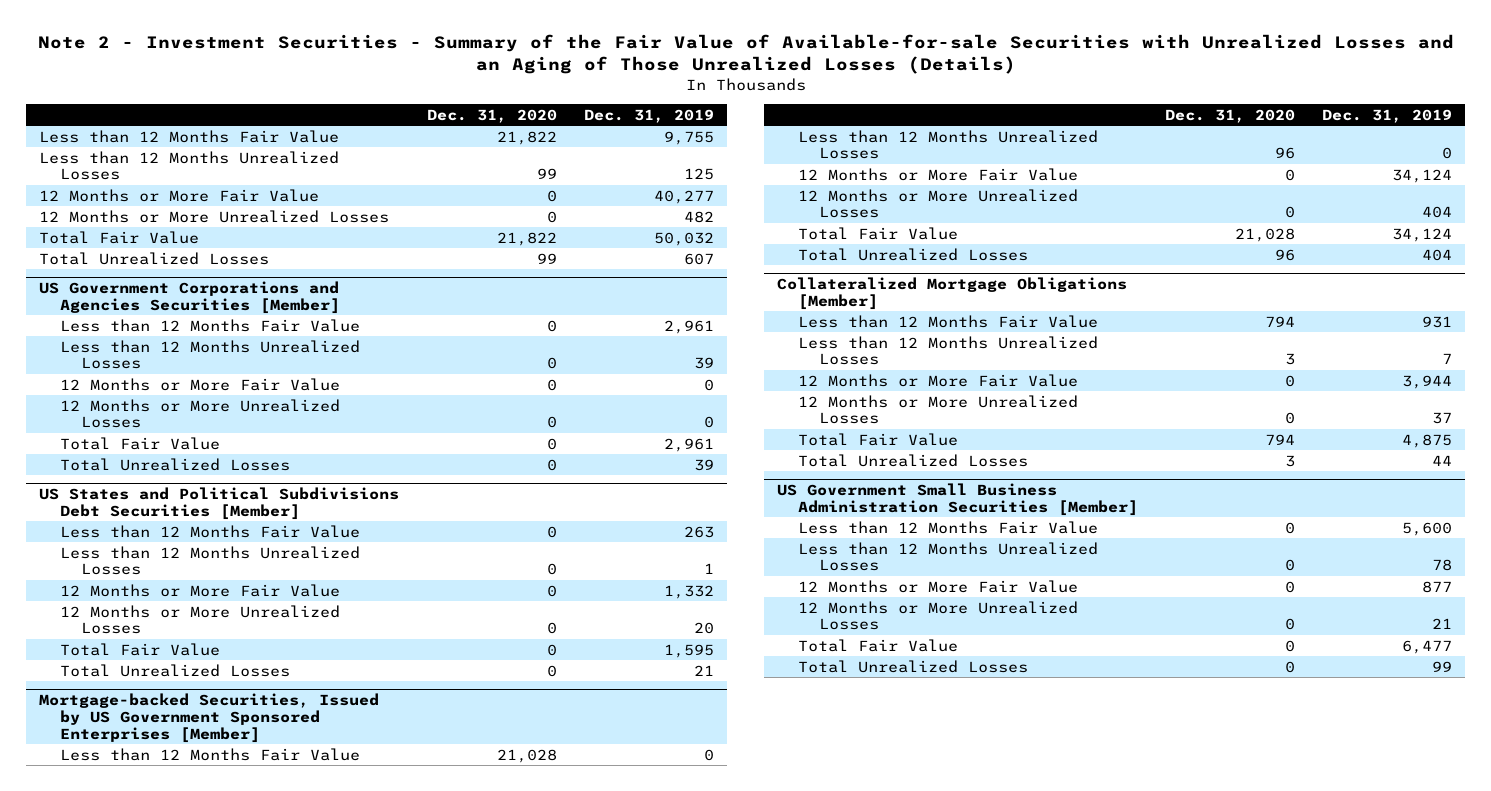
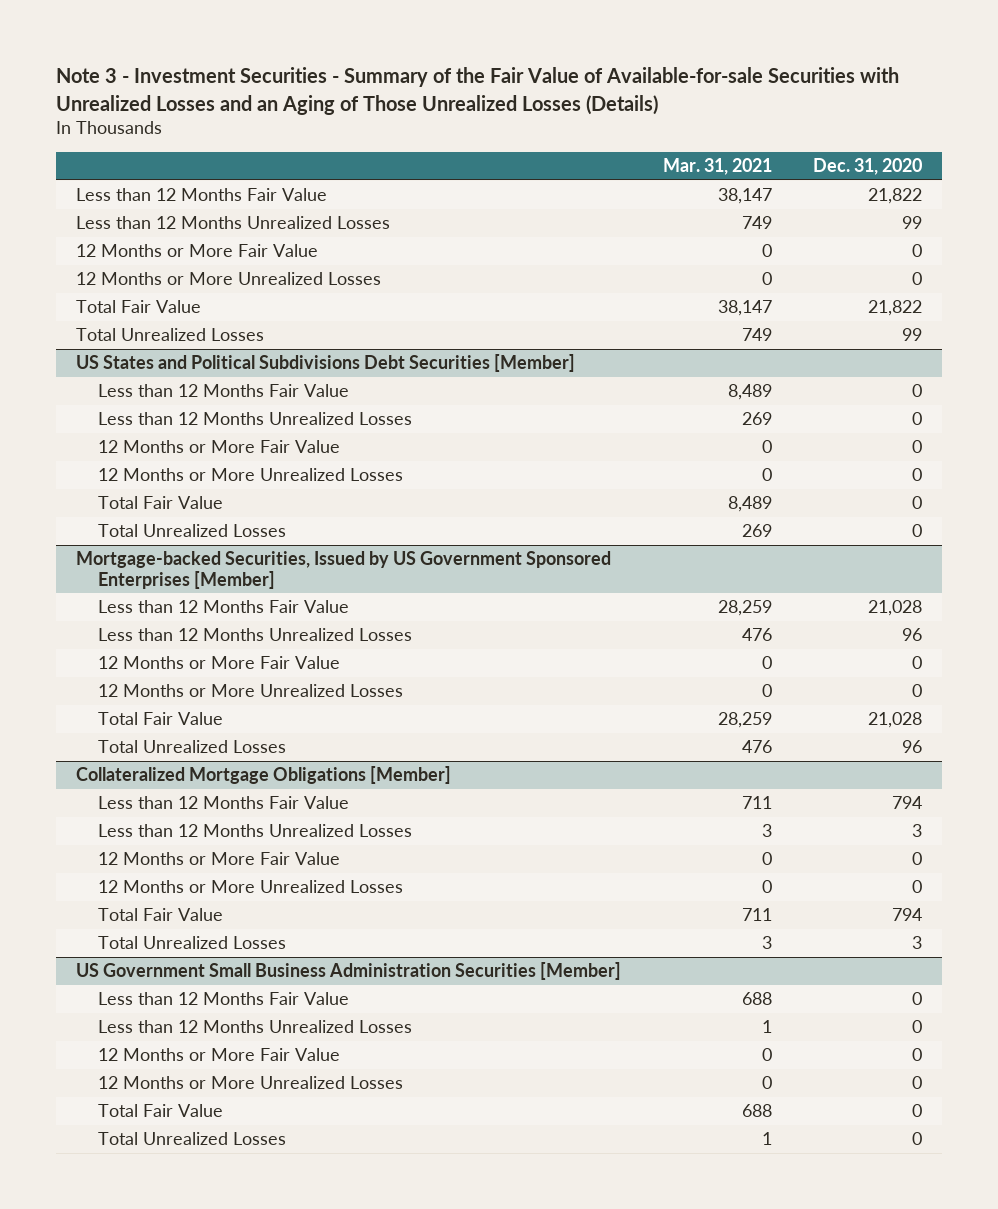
[37,33,1454,75] Note 2 - Investment Securities - Summary of the Fair Value of Available-for-sale Securities with Unrealized Losses and an Aging of Those Unrealized Losses (Details) -> [55,67,899,115] Note 3 - Investment Securities - Summary of the Fair Value of Available-for-sale Securities with Unrealized Losses and an Aging of Those Unrealized Losses (Details)
[583,108,714,123] Dec. 31, 2019 -> none
none -> [662,158,772,176] Mar. 31, 2021
[39,280,341,314] US Government Corporations and Agencies Securities [Member] -> none
[60,318,361,332] Less than 12 Months Fair Value -> none
[60,339,361,370] Less than 12 Months Unrealized Losses -> none
[60,377,341,391] 12 Months or More Fair Value -> none
[60,398,341,429] 12 Months or More Unrealized Losses -> none
[60,436,221,450] Total Fair Value -> none
[60,457,291,471] Total Unrealized Losses -> none

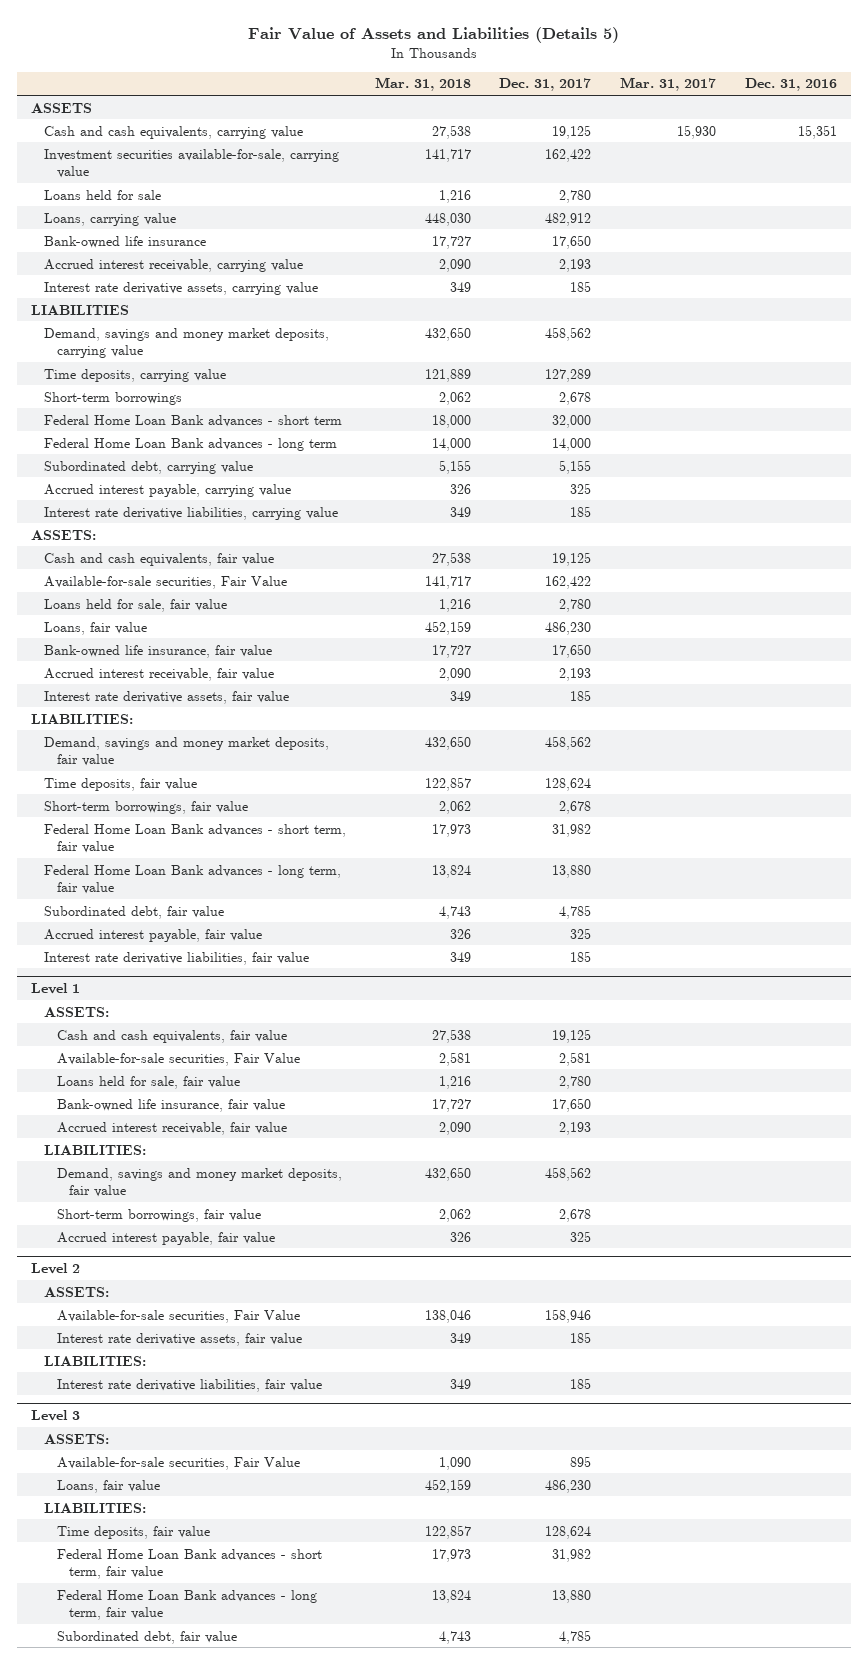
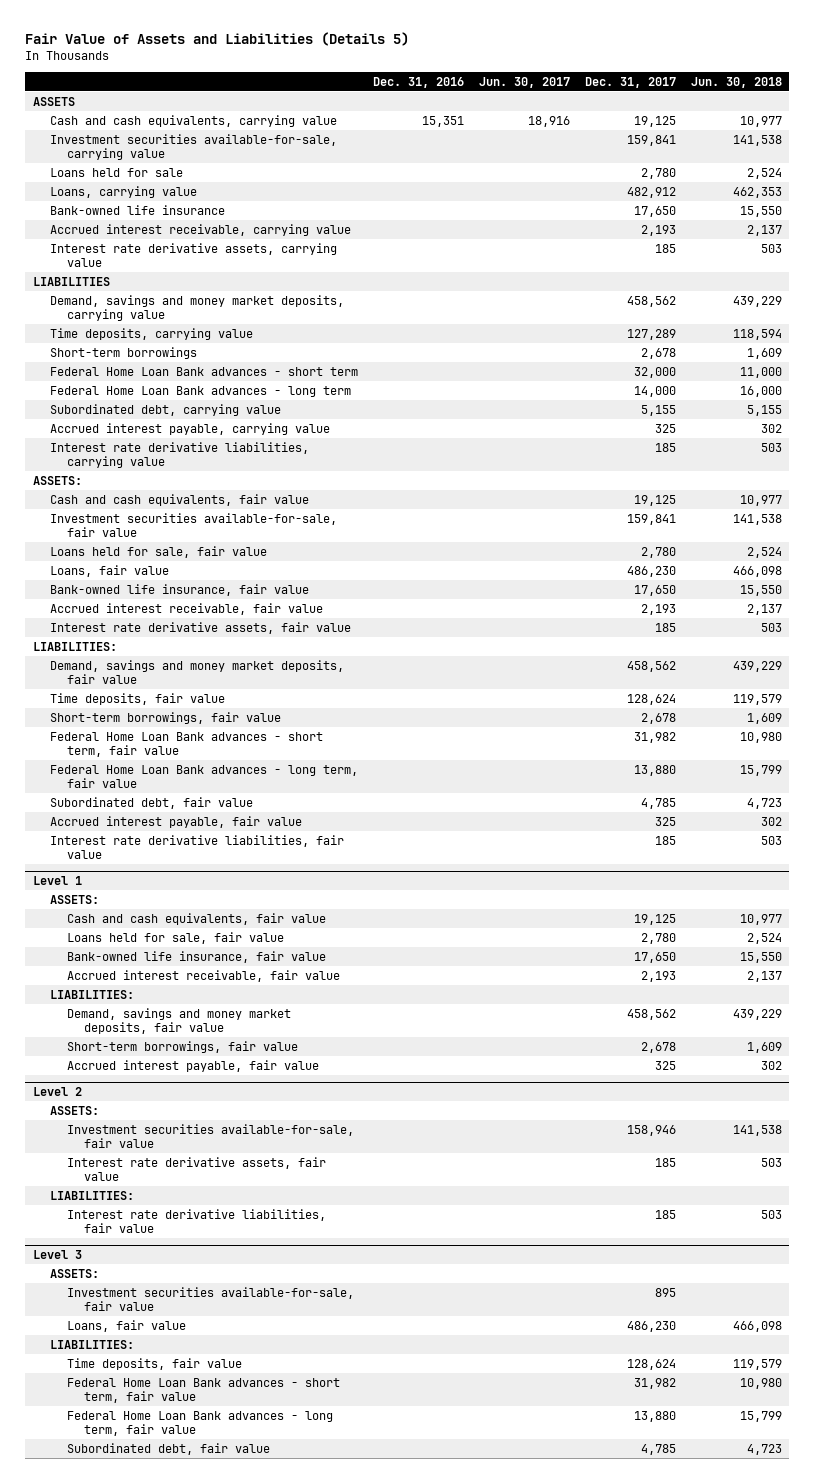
[374,77,471,92] Mar. 31, 2018 -> none
[619,77,716,92] Mar. 31, 2017 -> none
none -> [478,76,570,88] Jun. 30, 2017
none -> [690,76,782,88] Jun. 30, 2018
[545,148,592,162] 162,422 -> [626,134,676,146] 159,841
[43,575,287,589] Available-for-sale securities, Fair Value -> [49,512,337,538] Investment securities available-for-sale, fair value
[545,575,592,589] 162,422 -> [626,513,676,525] 159,841
[56,1052,300,1066] Available-for-sale securities, Fair Value -> none
[56,1309,300,1323] Available-for-sale securities, Fair Value -> [66,1123,354,1149] Investment securities available-for-sale, fair value
[56,1456,300,1470] Available-for-sale securities, Fair Value -> [66,1286,354,1312] Investment securities available-for-sale, fair value

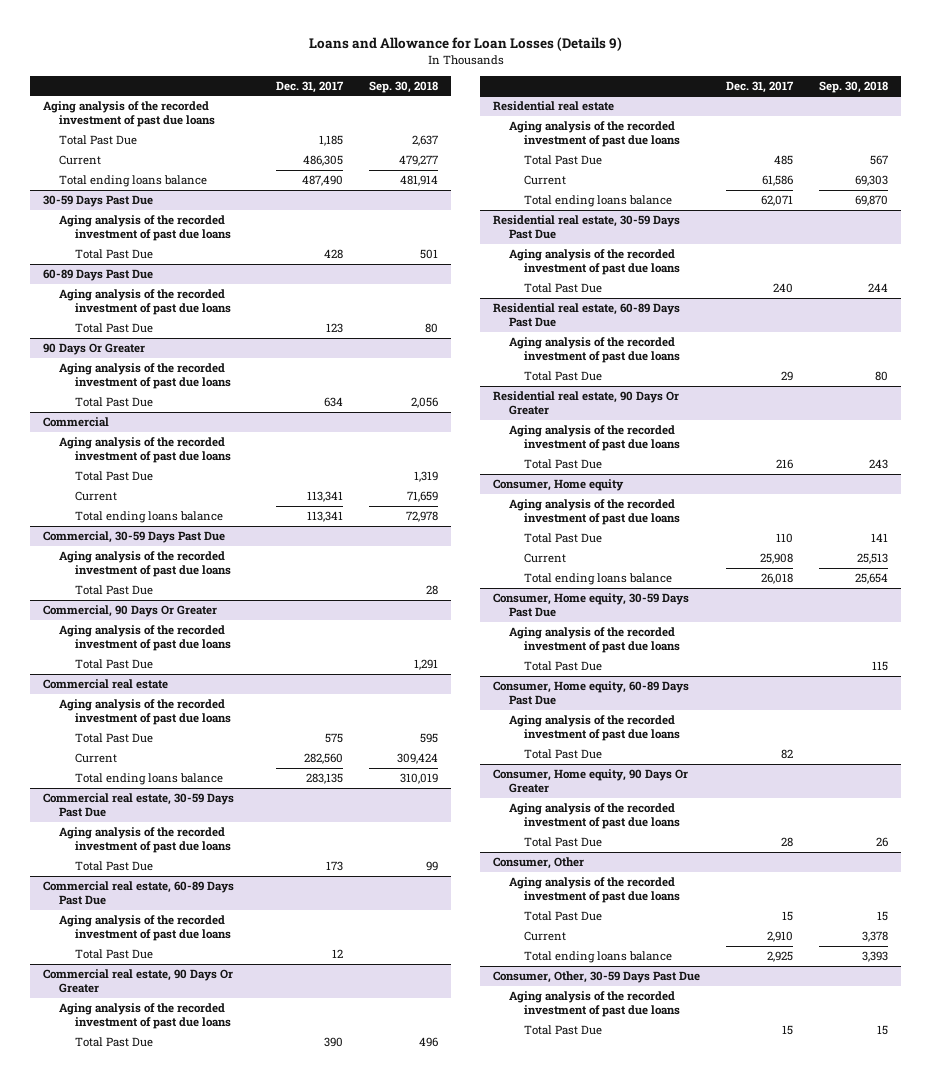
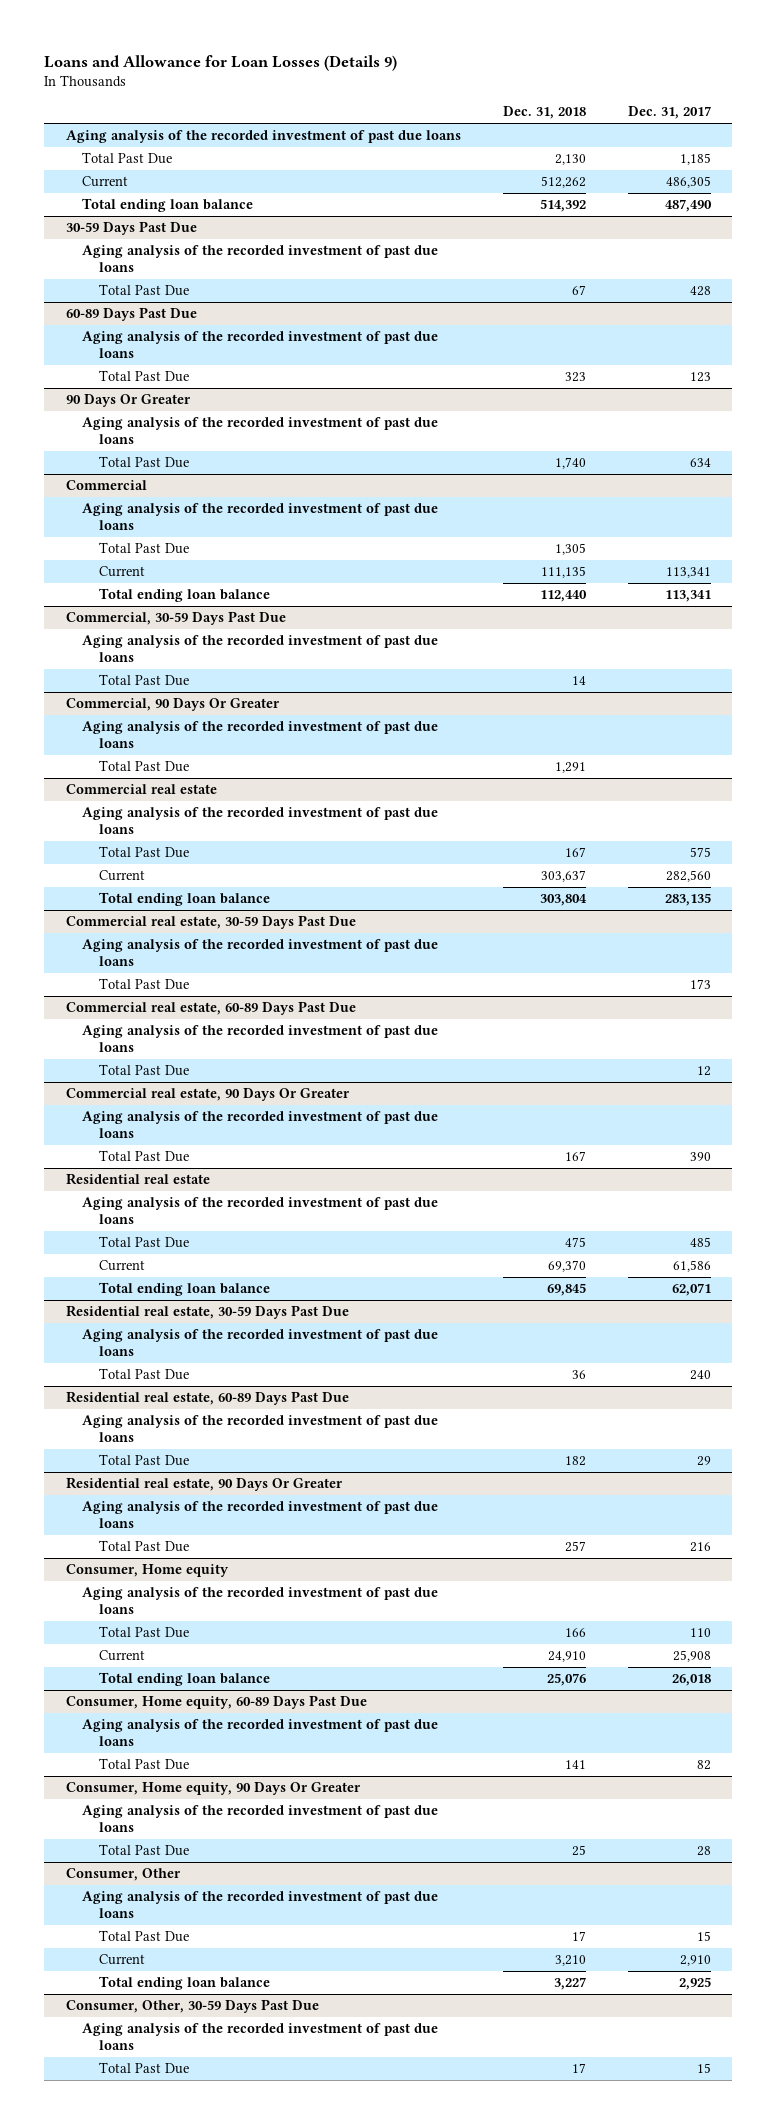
[369,80,439,93] Sep. 30, 2018 -> none
none -> [502,106,586,120] Dec. 31, 2018
[58,174,207,187] Total ending loans balance -> [82,198,254,213] Total ending loan balance
[74,510,223,523] Total ending loans balance -> [98,588,270,603] Total ending loan balance
[74,772,223,785] Total ending loans balance -> [98,892,270,907] Total ending loan balance
[524,194,673,207] Total ending loans balance -> [98,1282,270,1297] Total ending loan balance
[493,592,690,618] Consumer, Home equity, 30-59 Days Past Due -> none
[508,626,681,654] Aging analysis of the recorded investment of past due loans -> none
[524,660,603,671] Total Past Due -> none
[524,572,673,585] Total ending loans balance -> [98,1672,270,1687] Total ending loan balance
[524,950,673,963] Total ending loans balance -> [98,1976,270,1991] Total ending loan balance

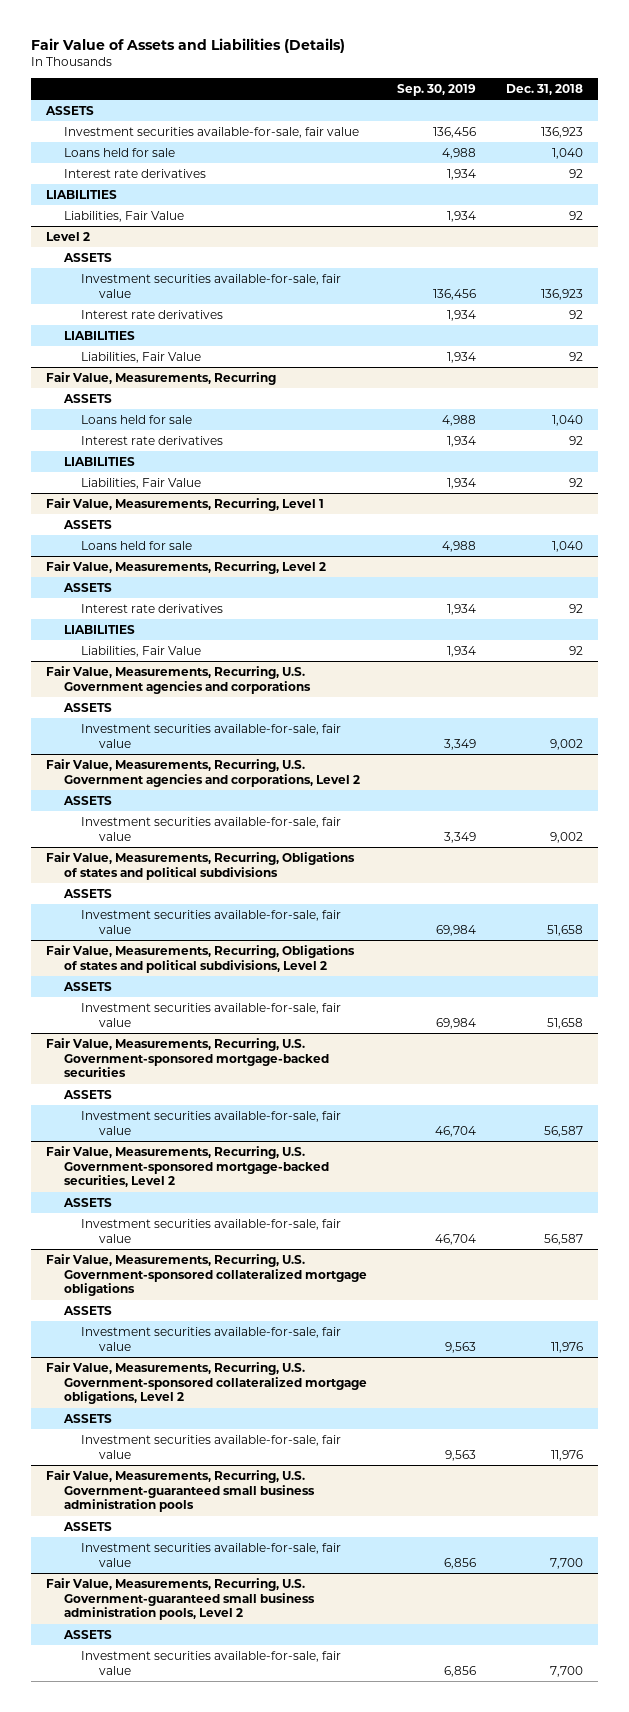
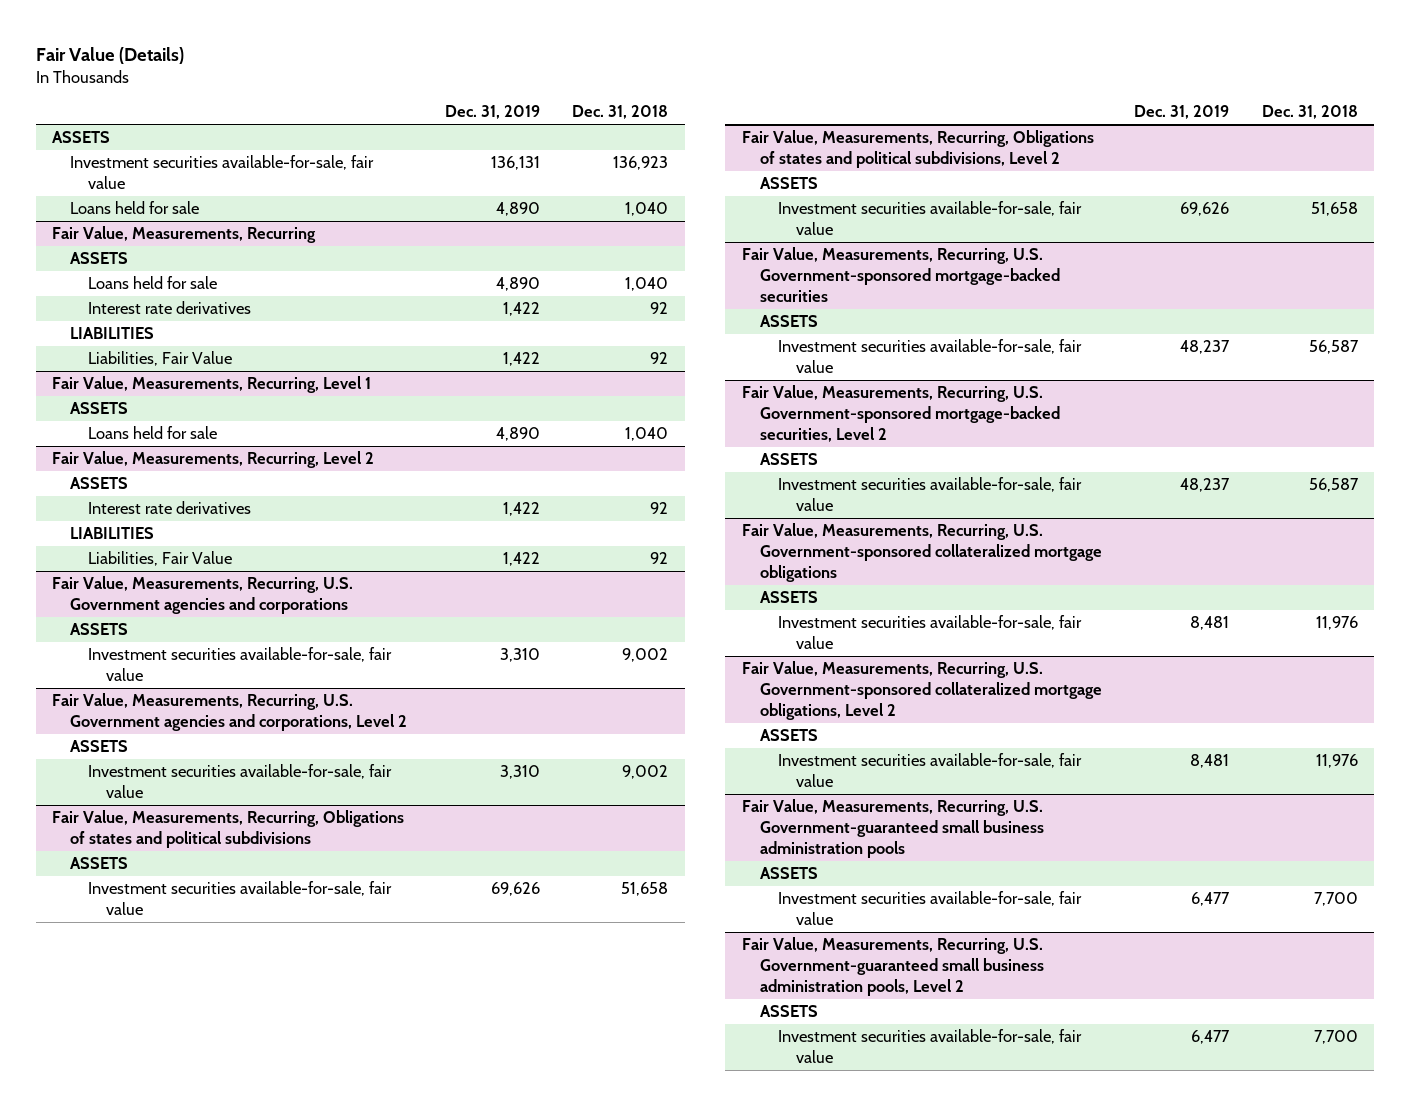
[31,37,346,53] Fair Value of Assets and Liabilities (Details) -> [35,46,184,64] Fair Value (Details)
[396,83,476,96] Sep. 30, 2019 -> none
none -> [444,105,540,120] Dec. 31, 2019
[63,168,206,178] Interest rate derivatives -> none
[46,189,118,199] LIABILITIES -> none
[63,210,184,222] Liabilities, Fair Value -> none
[46,231,91,241] Level 2 -> none
[62,252,112,262] ASSETS -> none
[81,273,342,298] Investment securities available-for-sale, fair value -> none
[81,309,224,319] Interest rate derivatives -> none
[63,330,135,340] LIABILITIES -> none
[81,351,202,363] Liabilities, Fair Value -> none

